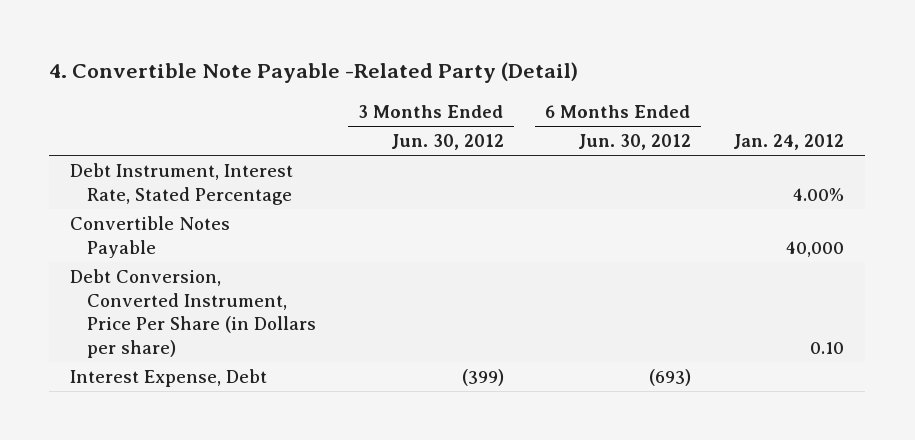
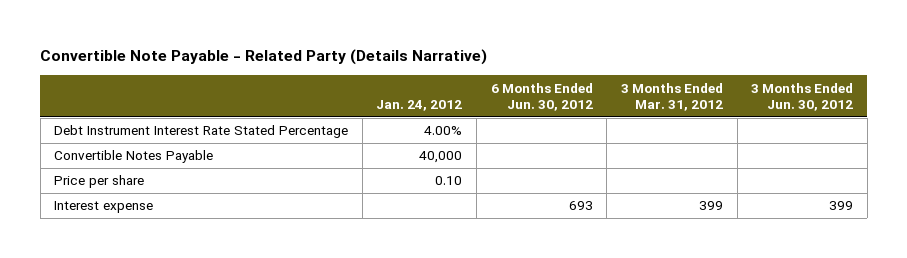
[49,62,579,84] 4. Convertible Note Payable -Related Party (Detail) -> [40,49,488,66] Convertible Note Payable - Related Party (Details Narrative)
none -> [620,82,723,111] 3 Months Ended Mar. 31, 2012
[70,162,294,205] Debt Instrument, Interest Rate, Stated Percentage -> [54,125,349,139] Debt Instrument Interest Rate Stated Percentage
[70,268,317,358] Debt Conversion, Converted Instrument, Price Per Share (in Dollars per share) -> none
none -> [54,175,145,189] Price per share
[70,368,268,387] Interest Expense, Debt -> [54,201,154,214] Interest expense
[461,368,504,386] (399) -> [829,201,854,211] 399
[648,368,691,386] (693) -> [568,201,593,211] 693

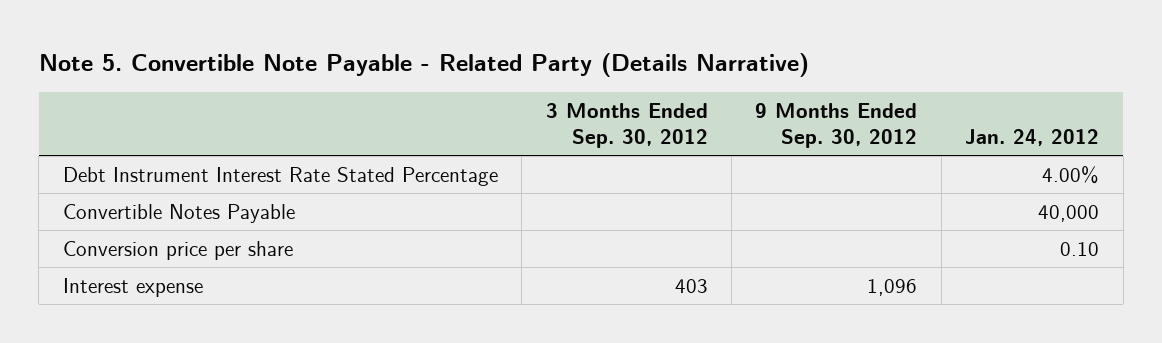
[40,49,488,66] Convertible Note Payable - Related Party (Details Narrative) -> [38,52,809,77] Note 5. Convertible Note Payable - Related Party (Details Narrative)
[490,82,593,111] 6 Months Ended Jun. 30, 2012 -> none
[620,82,723,111] 3 Months Ended Mar. 31, 2012 -> none
[751,82,854,111] 3 Months Ended Jun. 30, 2012 -> none
none -> [545,102,708,149] 3 Months Ended Sep. 30, 2012
none -> [755,102,918,149] 9 Months Ended Sep. 30, 2012
[54,175,145,189] Price per share -> [62,240,293,260] Conversion price per share

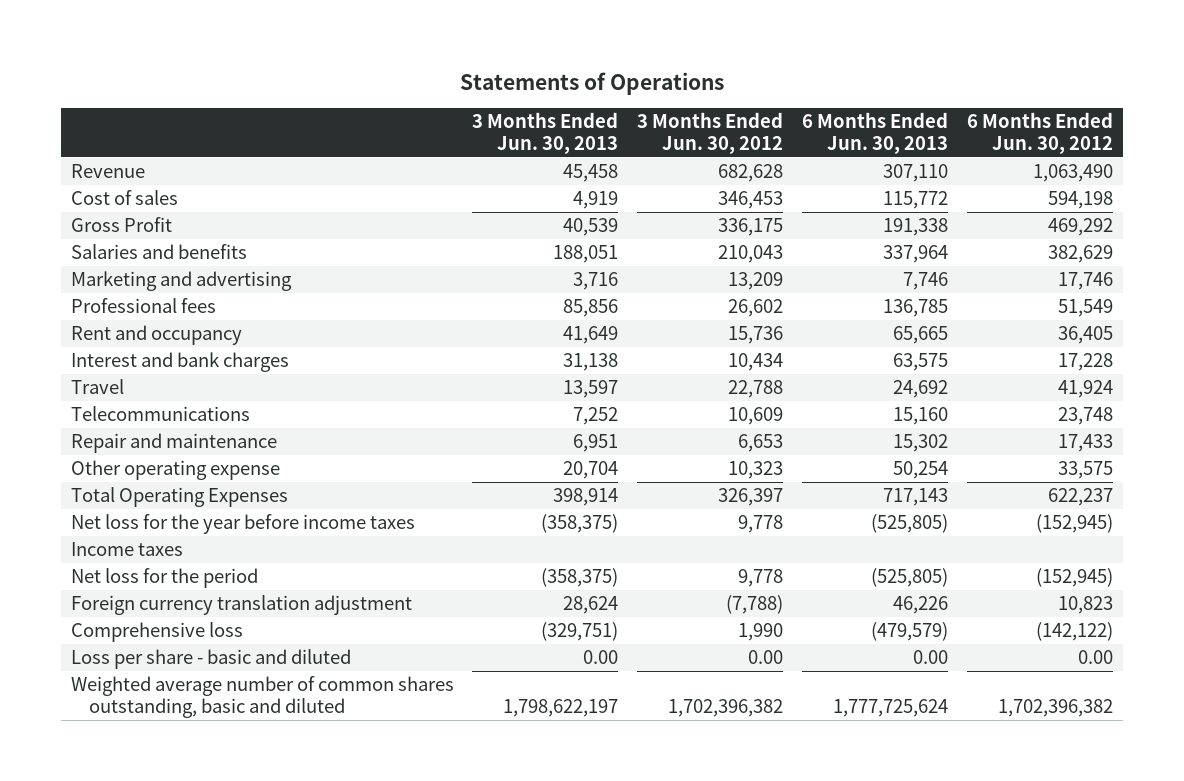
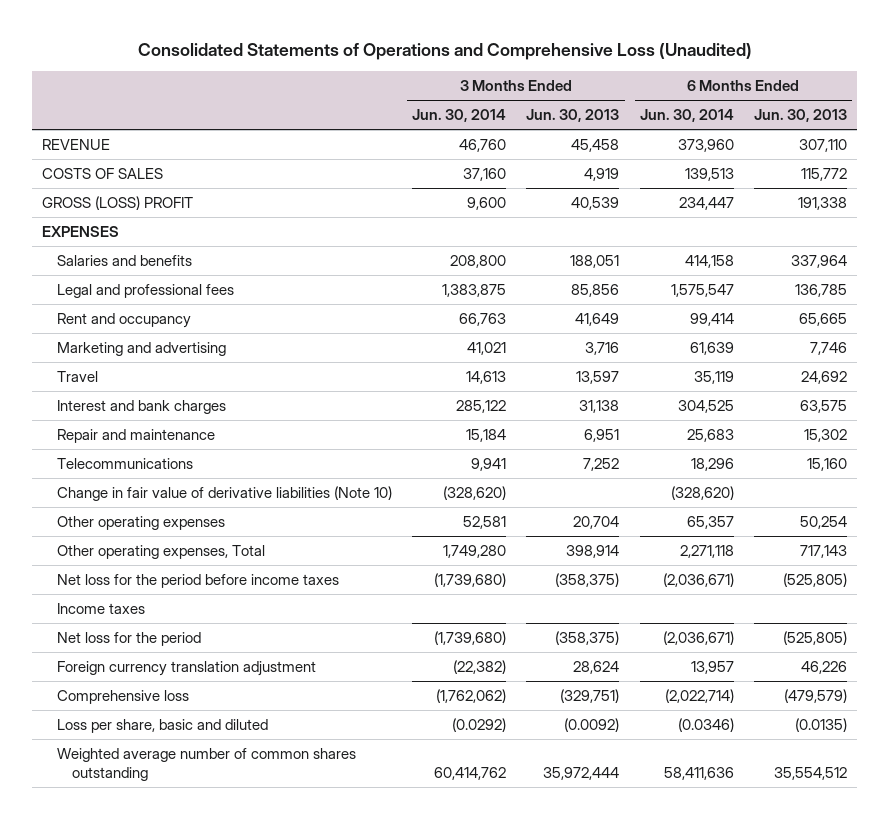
[459,71,724,95] Statements of Operations -> [137,42,752,60] Consolidated Statements of Operations and Comprehensive Loss (Unaudited)
[637,112,784,155] 3 Months Ended Jun. 30, 2012 -> none
[967,112,1114,155] 6 Months Ended Jun. 30, 2012 -> none
none -> [412,109,507,123] Jun. 30, 2014
none -> [639,109,734,123] Jun. 30, 2014
[70,164,145,179] Revenue -> [42,139,111,151] REVENUE
[70,190,178,206] Cost of sales -> [42,168,164,180] COSTS OF SALES
[70,217,172,233] Gross Profit -> [42,196,194,211] GROSS (LOSS) PROFIT
none -> [42,226,120,238] EXPENSES
[70,298,216,314] Professional fees -> [57,284,235,299] Legal and professional fees
[70,271,292,292] Marketing and advertising -> [57,342,227,357] Marketing and advertising
[70,352,289,373] Interest and bank charges -> [57,400,227,415] Interest and bank charges
[70,406,250,422] Telecommunications -> [57,458,194,470] Telecommunications
none -> [57,486,393,502] Change in fair value of derivative liabilities (Note 10)
[70,460,280,481] Other operating expense -> [57,516,226,531] Other operating expenses
[70,487,288,508] Total Operating Expenses -> [57,545,266,560] Other operating expenses, Total
[70,514,415,535] Net loss for the year before income taxes -> [57,574,340,589] Net loss for the period before income taxes
[70,649,351,670] Loss per share - basic and diluted -> [57,719,269,734] Loss per share, basic and diluted
[583,650,619,665] 0.00 -> [564,718,620,733] (0.0092)
[913,650,949,665] 0.00 -> [794,718,847,733] (0.0135)
[70,676,454,719] Weighted average number of common shares outstanding, basic and diluted -> [57,748,357,781] Weighted average number of common shares outstanding
[503,699,619,718] 1,798,622,197 -> [543,766,620,780] 35,972,444
[833,699,949,718] 1,777,725,624 -> [773,766,847,780] 35,554,512

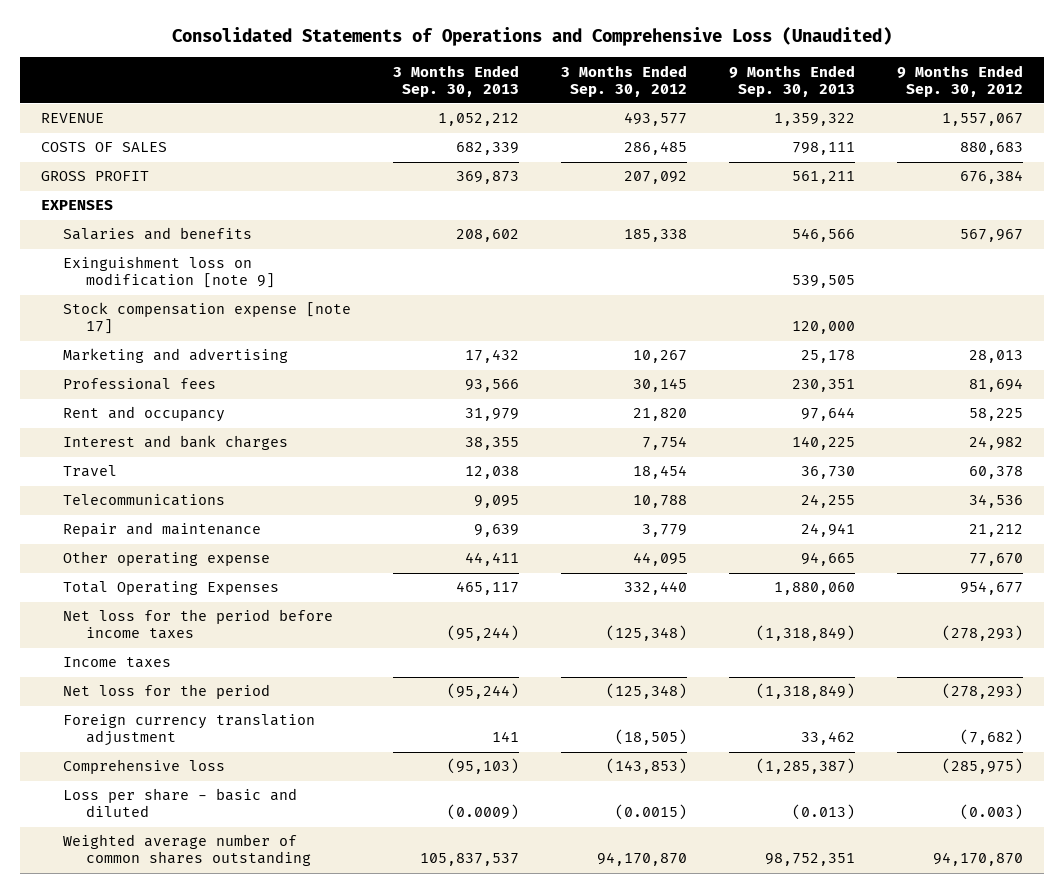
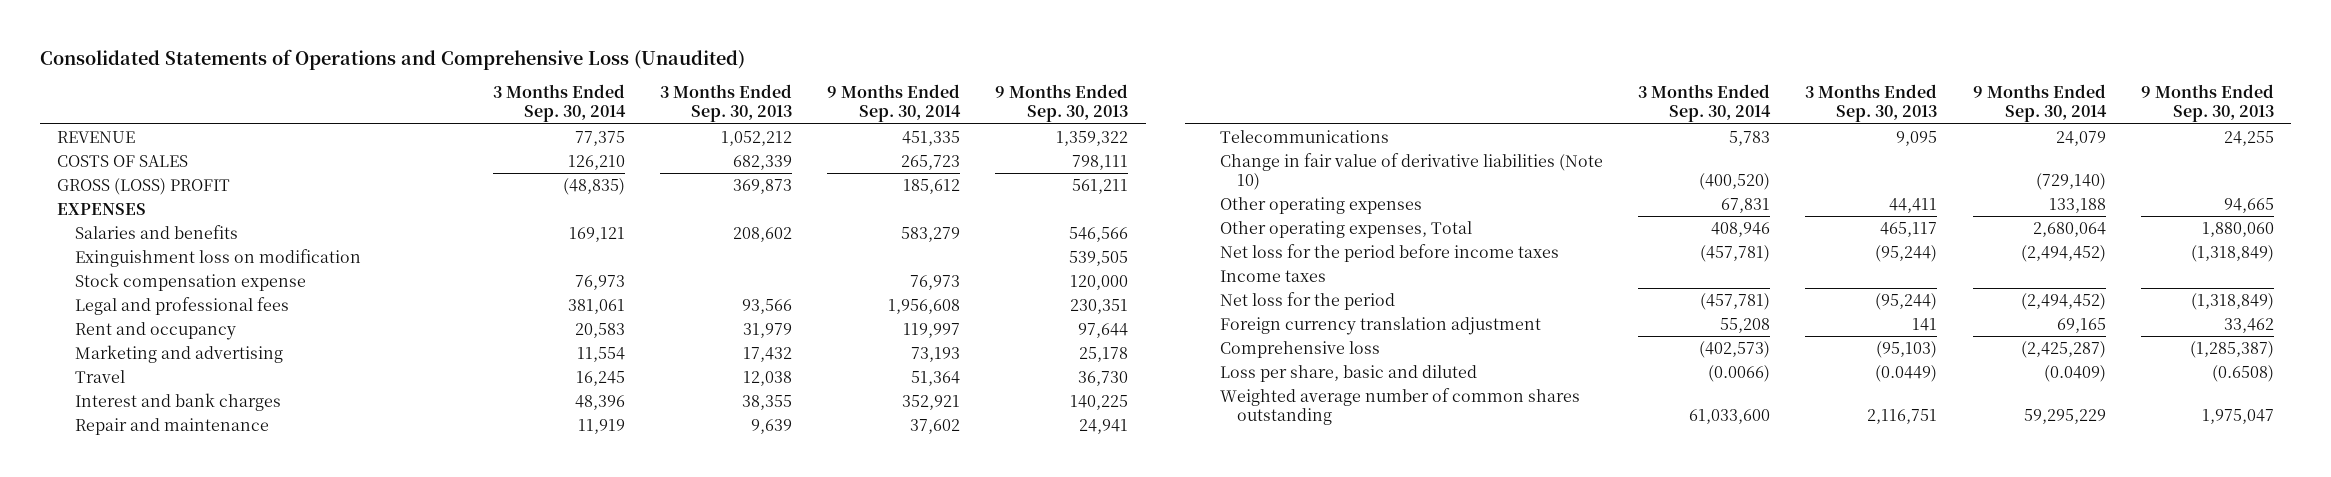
[561,64,688,97] 3 Months Ended Sep. 30, 2012 -> none
[896,64,1023,97] 9 Months Ended Sep. 30, 2012 -> none
none -> [492,84,626,123] 3 Months Ended Sep. 30, 2014
none -> [827,84,962,123] 9 Months Ended Sep. 30, 2014
[40,171,149,182] GROSS PROFIT -> [57,177,231,195] GROSS (LOSS) PROFIT
[63,256,276,289] Exinguishment loss on modification [note 9] -> [74,248,361,267] Exinguishment loss on modification
[63,302,352,335] Stock compensation expense [note 17] -> [74,272,306,291] Stock compensation expense
[63,378,217,391] Professional fees -> [74,296,289,315] Legal and professional fees
[63,348,289,364] Marketing and advertising -> [74,344,283,363] Marketing and advertising
[63,435,289,451] Interest and bank charges -> [74,392,281,411] Interest and bank charges
[63,494,226,507] Telecommunications -> [1220,129,1390,143] Telecommunications
none -> [1220,152,1604,191] Change in fair value of derivative liabilities (Note 10)
[63,551,271,567] Other operating expense -> [1220,196,1423,214] Other operating expenses
[63,581,280,596] Total Operating Expenses -> [1220,220,1473,238] Other operating expenses, Total
[63,788,298,818] Loss per share - basic and diluted -> [1220,364,1478,382] Loss per share, basic and diluted
[447,804,520,821] (0.0009) -> [1875,364,1938,382] (0.0449)
[791,804,855,821] (0.013) -> [2211,364,2274,382] (0.6508)
[420,853,520,867] 105,837,537 -> [1867,409,1938,425] 2,116,751
[764,853,855,867] 98,752,351 -> [2201,409,2274,425] 1,975,047

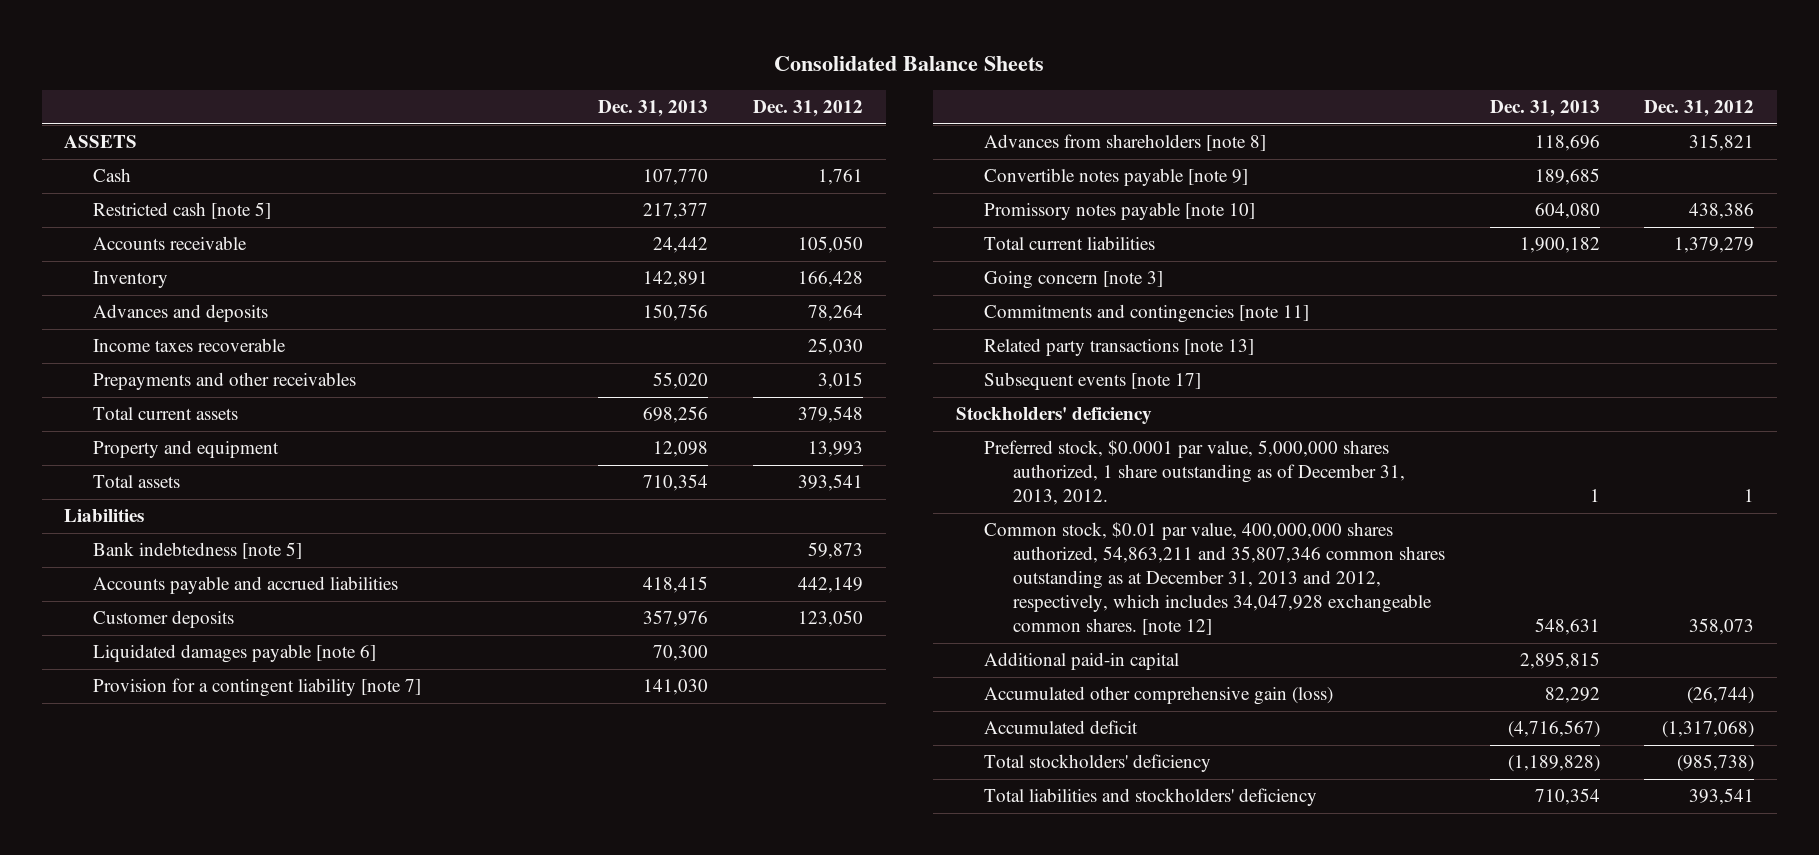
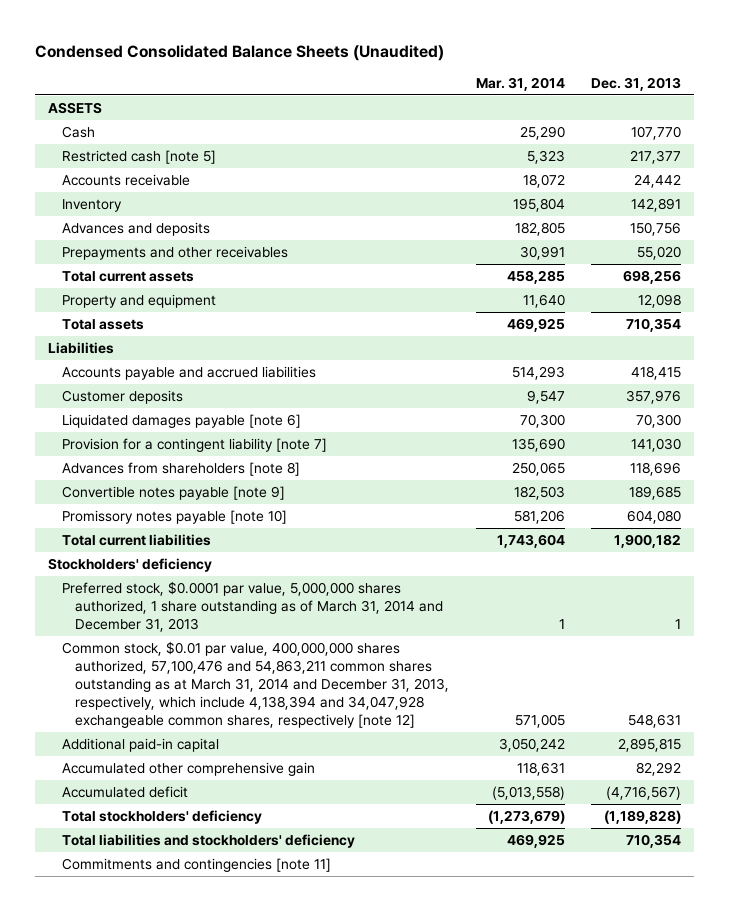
[774,56,1045,72] Consolidated Balance Sheets -> [34,44,444,61] Condensed Consolidated Balance Sheets (Unaudited)
[753,100,864,118] Dec. 31, 2012 -> none
none -> [475,76,565,91] Mar. 31, 2014
[93,338,287,353] Income taxes recoverable -> none
[93,542,303,560] Bank indebtedness [note 5] -> none
[984,271,1164,290] Going concern [note 3] -> none
[984,338,1255,357] Related party transactions [note 13] -> none
[984,372,1202,391] Subsequent events [note 17] -> none
[984,440,1405,506] Preferred stock, $0.0001 par value, 5,000,000 shares authorized, 1 share outstanding as of December 31, 2013, 2012. -> [61,580,444,632] Preferred stock, $0.0001 par value, 5,000,000 shares authorized, 1 share outstanding as of March 31, 2014 and December 31, 2013
[984,522,1445,636] Common stock, $0.01 par value, 400,000,000 shares authorized, 54,863,211 and 35,807,346 common shares outstanding as at December 31, 2013 and 2012, respectively, which includes 34,047,928 exchangeable common shares. [note 12] -> [61,640,450,728] Common stock, $0.01 par value, 400,000,000 shares authorized, 57,100,476 and 54,863,211 common shares outstanding as at March 31, 2014 and December 31, 2013, respectively, which include 4,138,394 and 34,047,928 exchangeable common shares, respectively [note 12]
[984,686,1334,706] Accumulated other comprehensive gain (loss) -> [61,761,315,776] Accumulated other comprehensive gain
[984,304,1310,324] Commitments and contingencies [note 11] -> [61,857,331,872] Commitments and contingencies [note 11]

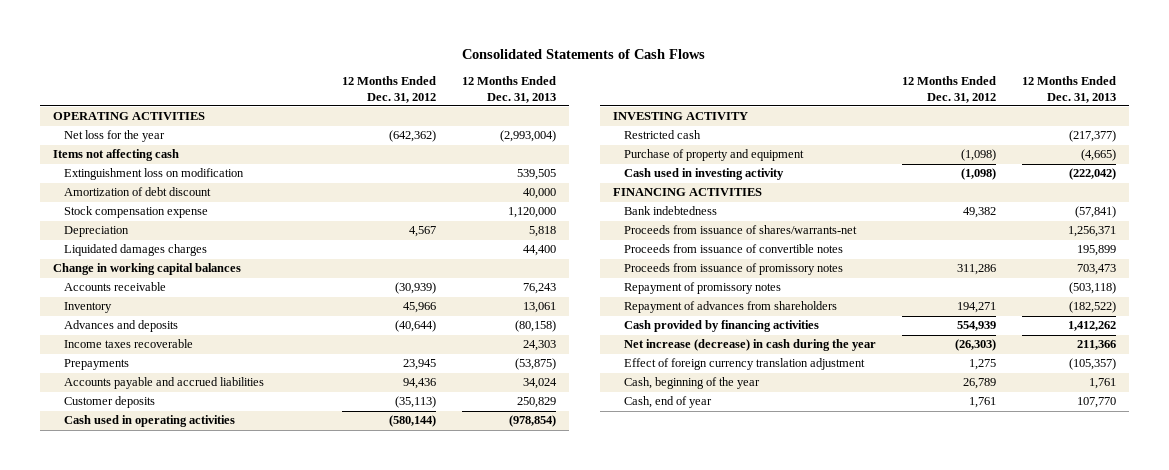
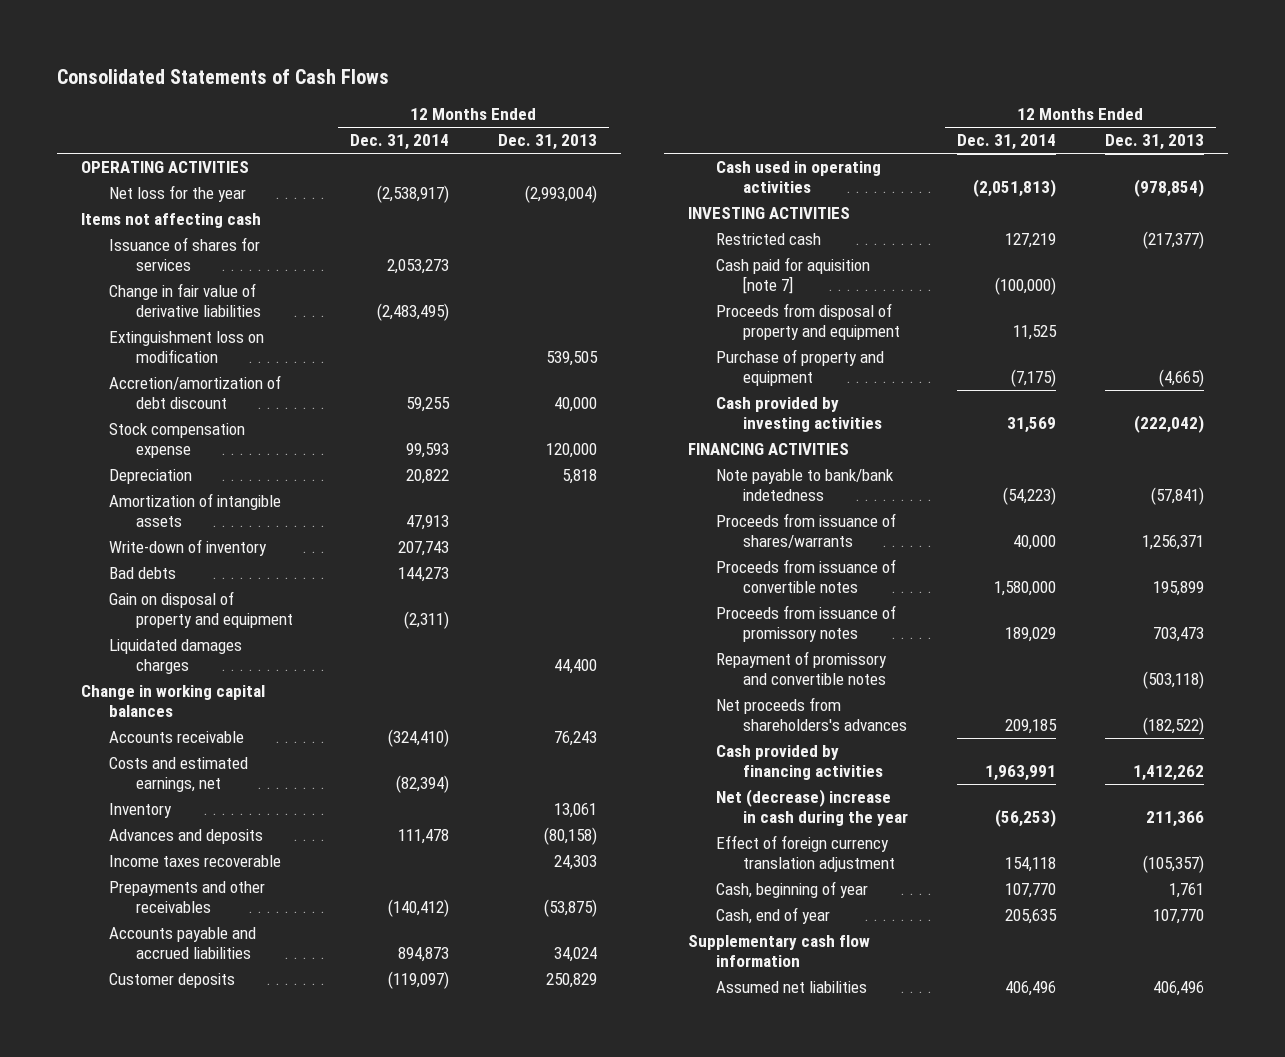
[341,75,436,103] 12 Months Ended Dec. 31, 2012 -> none
none -> [349,134,449,151] Dec. 31, 2014
none -> [108,237,260,272] Issuance of shares for services
none -> [108,283,262,318] Change in fair value of derivative liabilities
[63,187,211,197] Amortization of debt discount -> [108,375,281,410] Accretion/amortization of debt discount
[507,207,556,219] 1,120,000 -> [545,443,597,459] 120,000
none -> [108,493,281,528] Amortization of intangible assets
none -> [108,539,267,557] Write-down of inventory
none -> [108,567,176,580] Bad debts
none -> [108,591,294,629] Gain on disposal of property and equipment
none -> [108,757,248,793] Costs and estimated earnings, net
[63,359,129,371] Prepayments -> [108,881,265,914] Prepayments and other receivables
[613,112,749,121] INVESTING ACTIVITY -> [688,207,851,220] INVESTING ACTIVITIES
none -> [715,257,870,295] Cash paid for aquisition [note 7]
none -> [715,303,901,341] Proceeds from disposal of property and equipment
[624,168,785,181] Cash used in investing activity -> [715,397,883,433] Cash provided by investing activities
[624,206,718,216] Bank indebtedness -> [715,469,894,502] Note payable to bank/bank indetedness
[624,225,858,235] Proceeds from issuance of shares/warrants-net -> [715,513,896,549] Proceeds from issuance of shares/warrants
[624,282,782,295] Repayment of promissory notes -> [715,651,887,686] Repayment of promissory and convertible notes
[624,301,838,314] Repayment of advances from shareholders -> [715,697,908,732] Net proceeds from shareholders's advances
[624,339,877,352] Net increase (decrease) in cash during the year -> [715,789,909,827] Net (decrease) increase in cash during the year
[624,377,761,390] Cash, beginning of the year -> [715,881,868,899] Cash, beginning of year
none -> [688,935,871,968] Supplementary cash flow information
none -> [715,981,867,994] Assumed net liabilities

